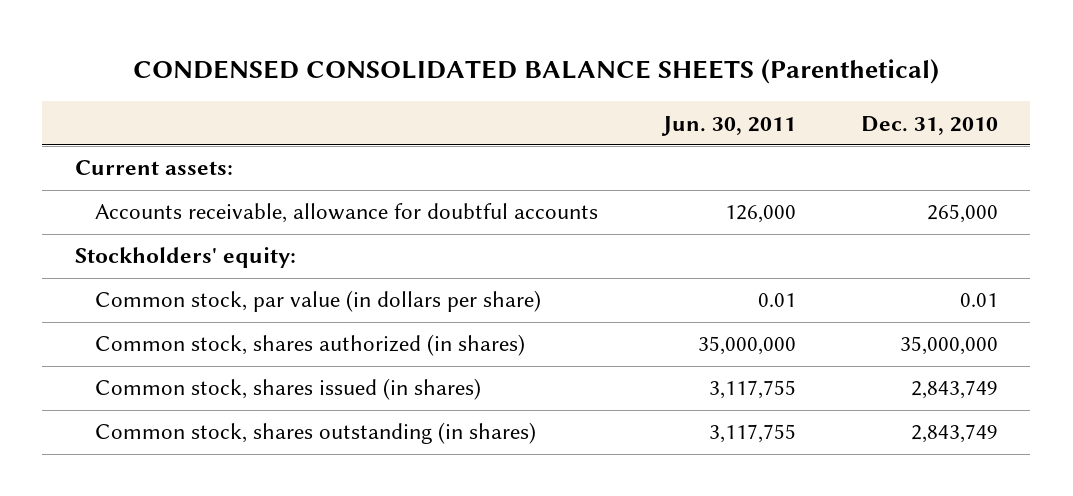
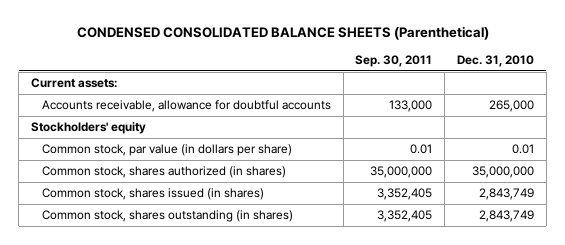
[660,115,796,136] Jun. 30, 2011 -> none
none -> [355,55,433,68] Sep. 30, 2011
[74,247,296,269] Stockholders' equity: -> [31,122,147,135] Stockholders' equity

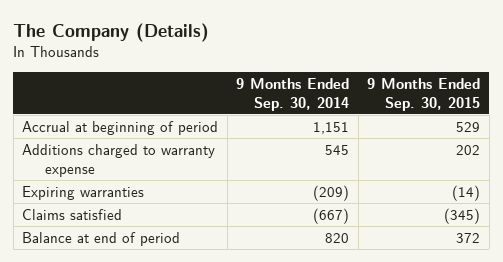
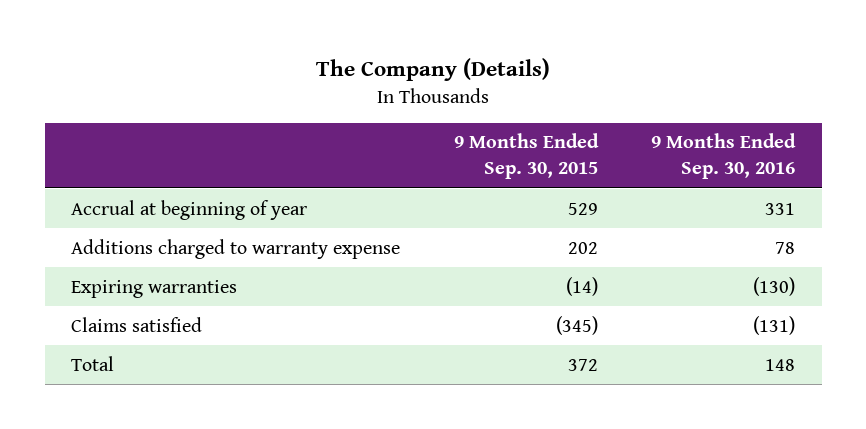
[236,77,350,111] 9 Months Ended Sep. 30, 2014 -> none
none -> [651,133,797,180] 9 Months Ended Sep. 30, 2016
[22,120,219,135] Accrual at beginning of period -> [71,199,308,220] Accrual at beginning of year
[22,231,181,246] Balance at end of period -> [71,355,115,371] Total

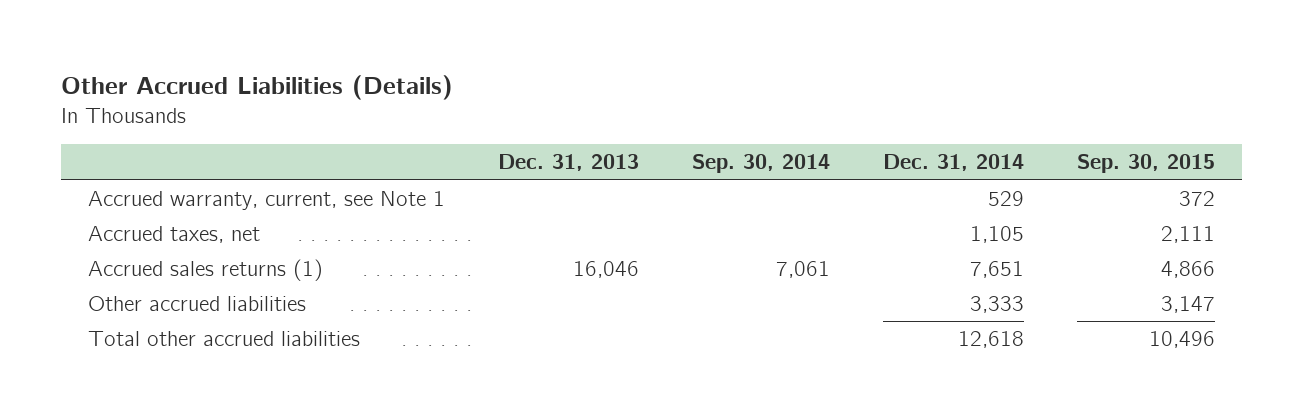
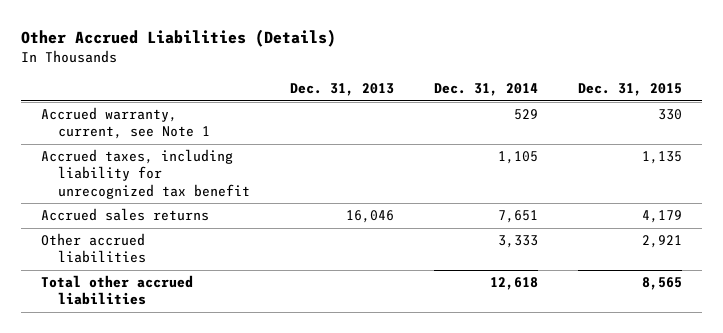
[692,154,831,174] Sep. 30, 2014 -> none
[1077,154,1216,174] Sep. 30, 2015 -> none
none -> [577,83,682,97] Dec. 31, 2015
[87,225,260,243] Accrued taxes, net -> [41,149,250,199] Accrued taxes, including liability for unrecognized tax benefit
[87,258,323,281] Accrued sales returns (1) -> [41,208,210,222] Accrued sales returns

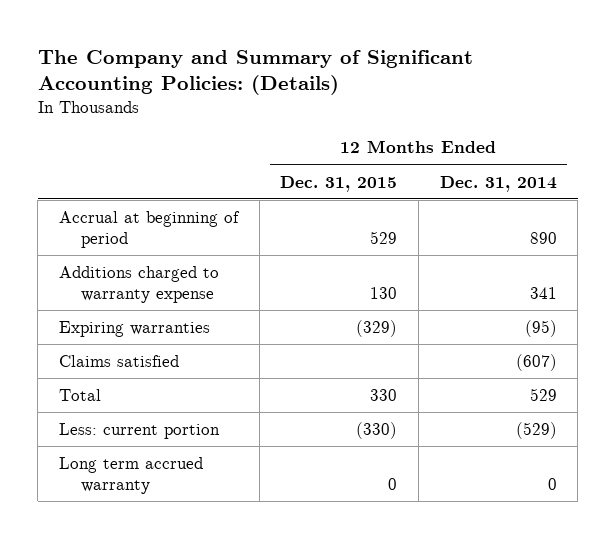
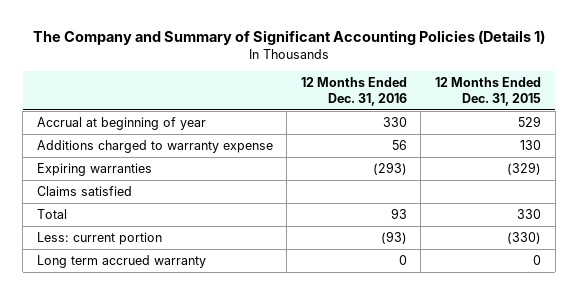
[37,50,473,96] The Company and Summary of Significant Accounting Policies: (Details) -> [32,29,545,45] The Company and Summary of Significant Accounting Policies (Details 1)
[439,175,557,192] Dec. 31, 2014 -> none
none -> [300,77,407,106] 12 Months Ended Dec. 31, 2016
[58,210,240,249] Accrual at beginning of period -> [36,117,206,131] Accrual at beginning of year

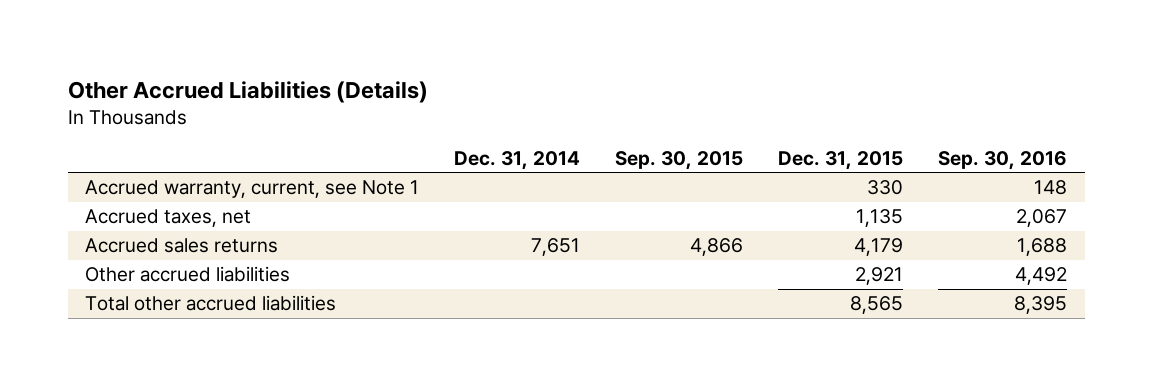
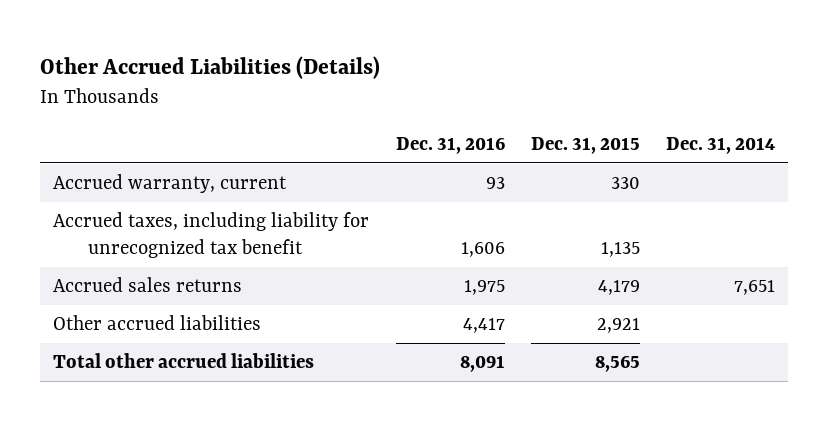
[615,150,744,170] Sep. 30, 2015 -> none
[938,150,1068,170] Sep. 30, 2016 -> none
none -> [395,136,505,154] Dec. 31, 2016
[85,180,420,199] Accrued warranty, current, see Note 1 -> [53,174,288,194] Accrued warranty, current
[85,209,252,228] Accrued taxes, net -> [53,212,370,258] Accrued taxes, including liability for unrecognized tax benefit

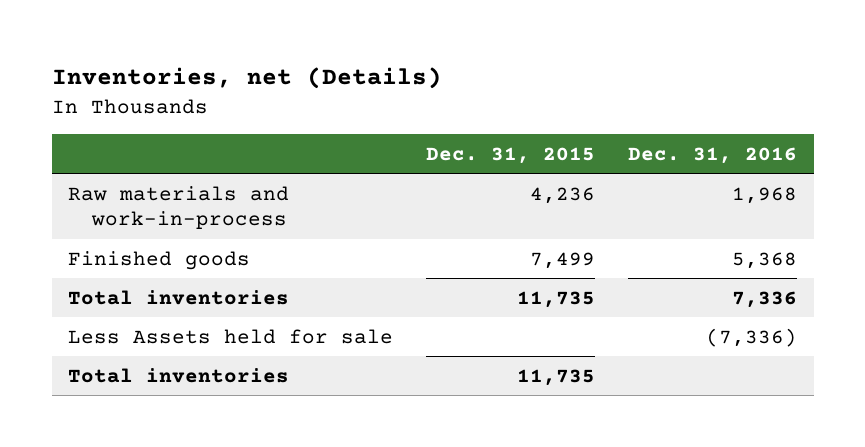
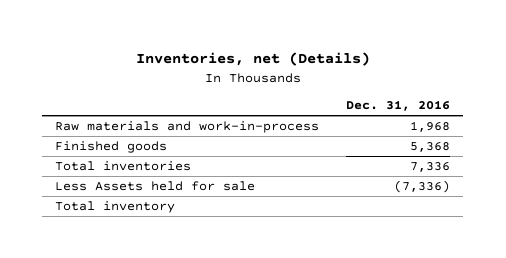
[426,146,596,164] Dec. 31, 2015 -> none
[68,367,290,383] Total inventories -> [55,200,176,213] Total inventory

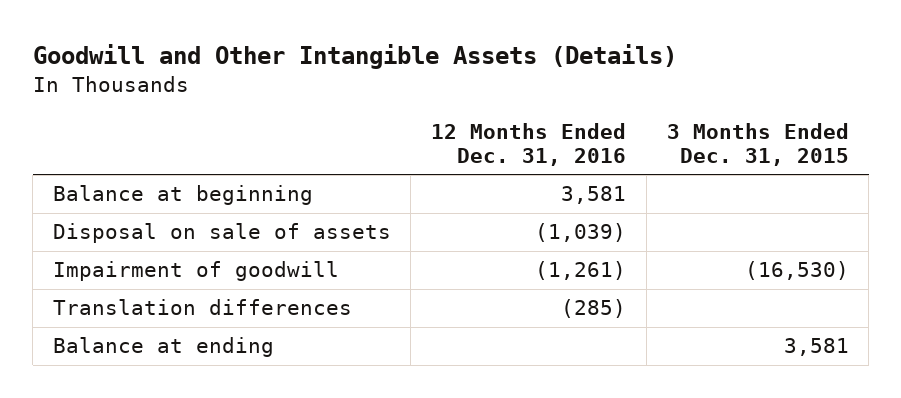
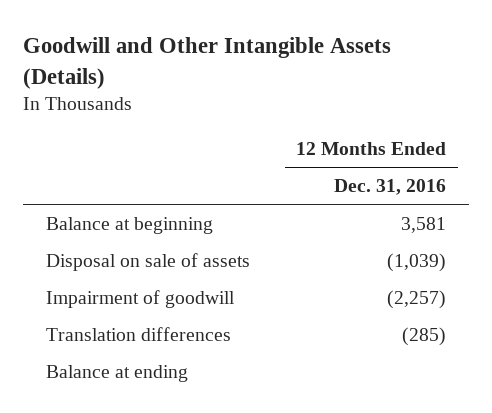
[666,122,849,167] 3 Months Ended Dec. 31, 2015 -> none
[535,261,627,281] (1,261) -> [387,290,447,310] (2,257)

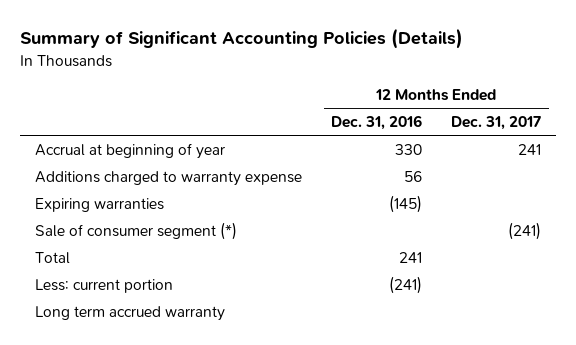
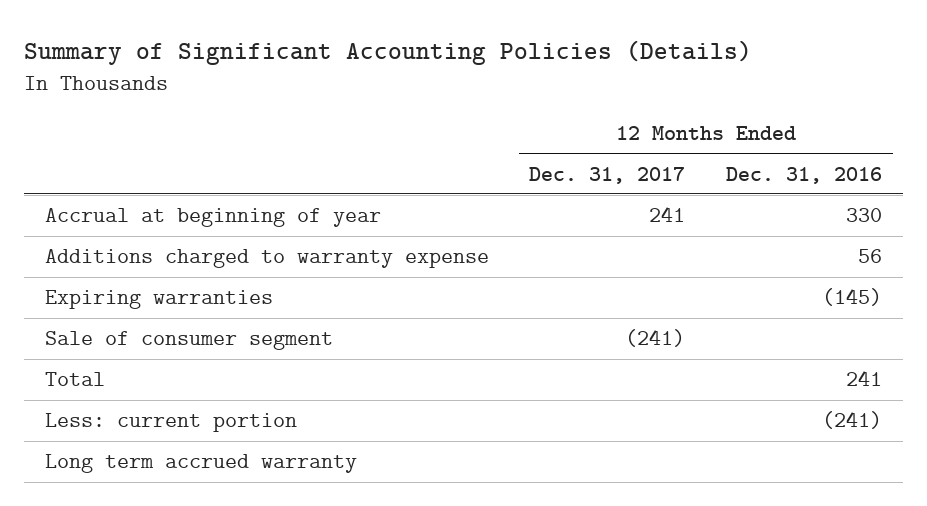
[34,221,237,240] Sale of consumer segment (*) -> [44,331,333,351] Sale of consumer segment

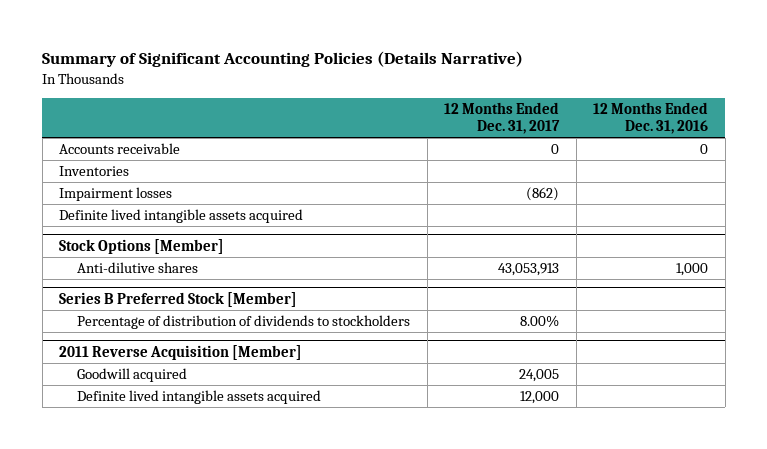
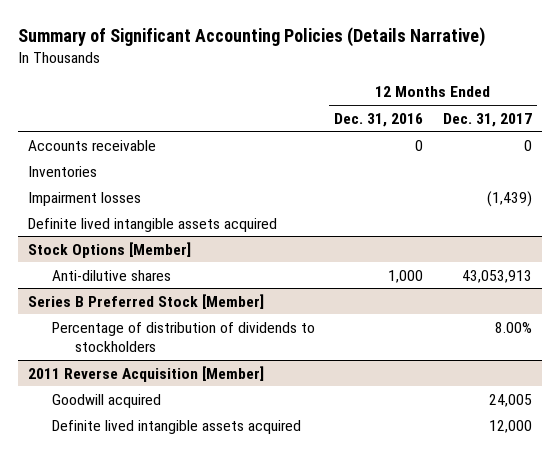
[526,187,560,202] (862) -> [486,190,532,207] (1,439)

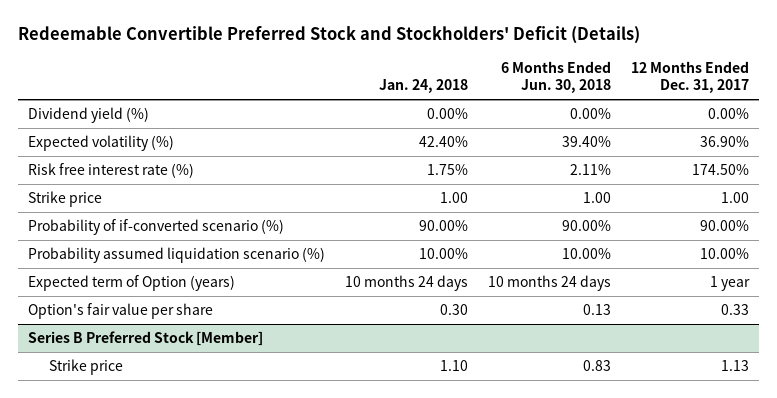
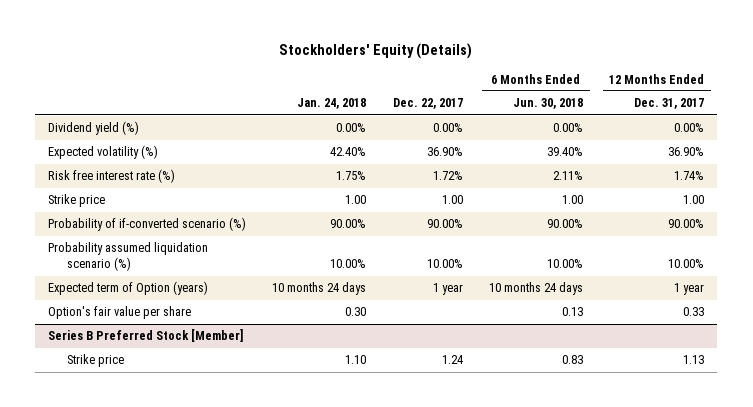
[18,26,641,45] Redeemable Convertible Preferred Stock and Stockholders' Deficit (Details) -> [279,42,473,59] Stockholders' Equity (Details)
none -> [392,98,463,110] Dec. 22, 2017
[691,163,749,175] 174.50% -> [674,171,705,181] 1.74%

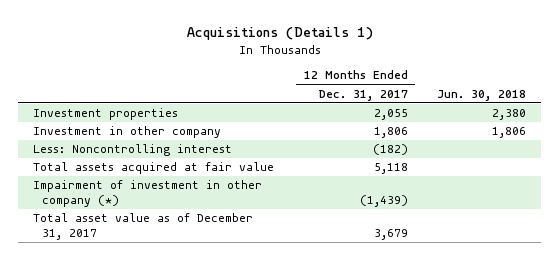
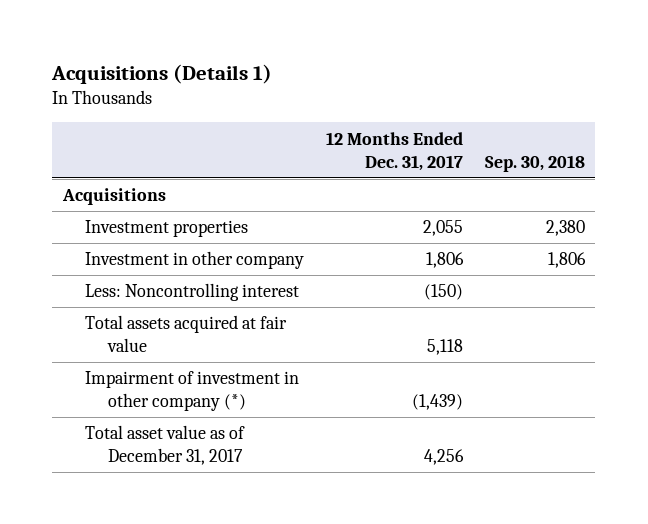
[437,89,527,101] Jun. 30, 2018 -> none
none -> [484,154,585,172] Sep. 30, 2018
none -> [61,188,166,206] Acquisitions
[372,144,408,156] (182) -> [424,284,464,301] (150)
[373,228,408,240] 3,679 -> [424,449,465,466] 4,256

